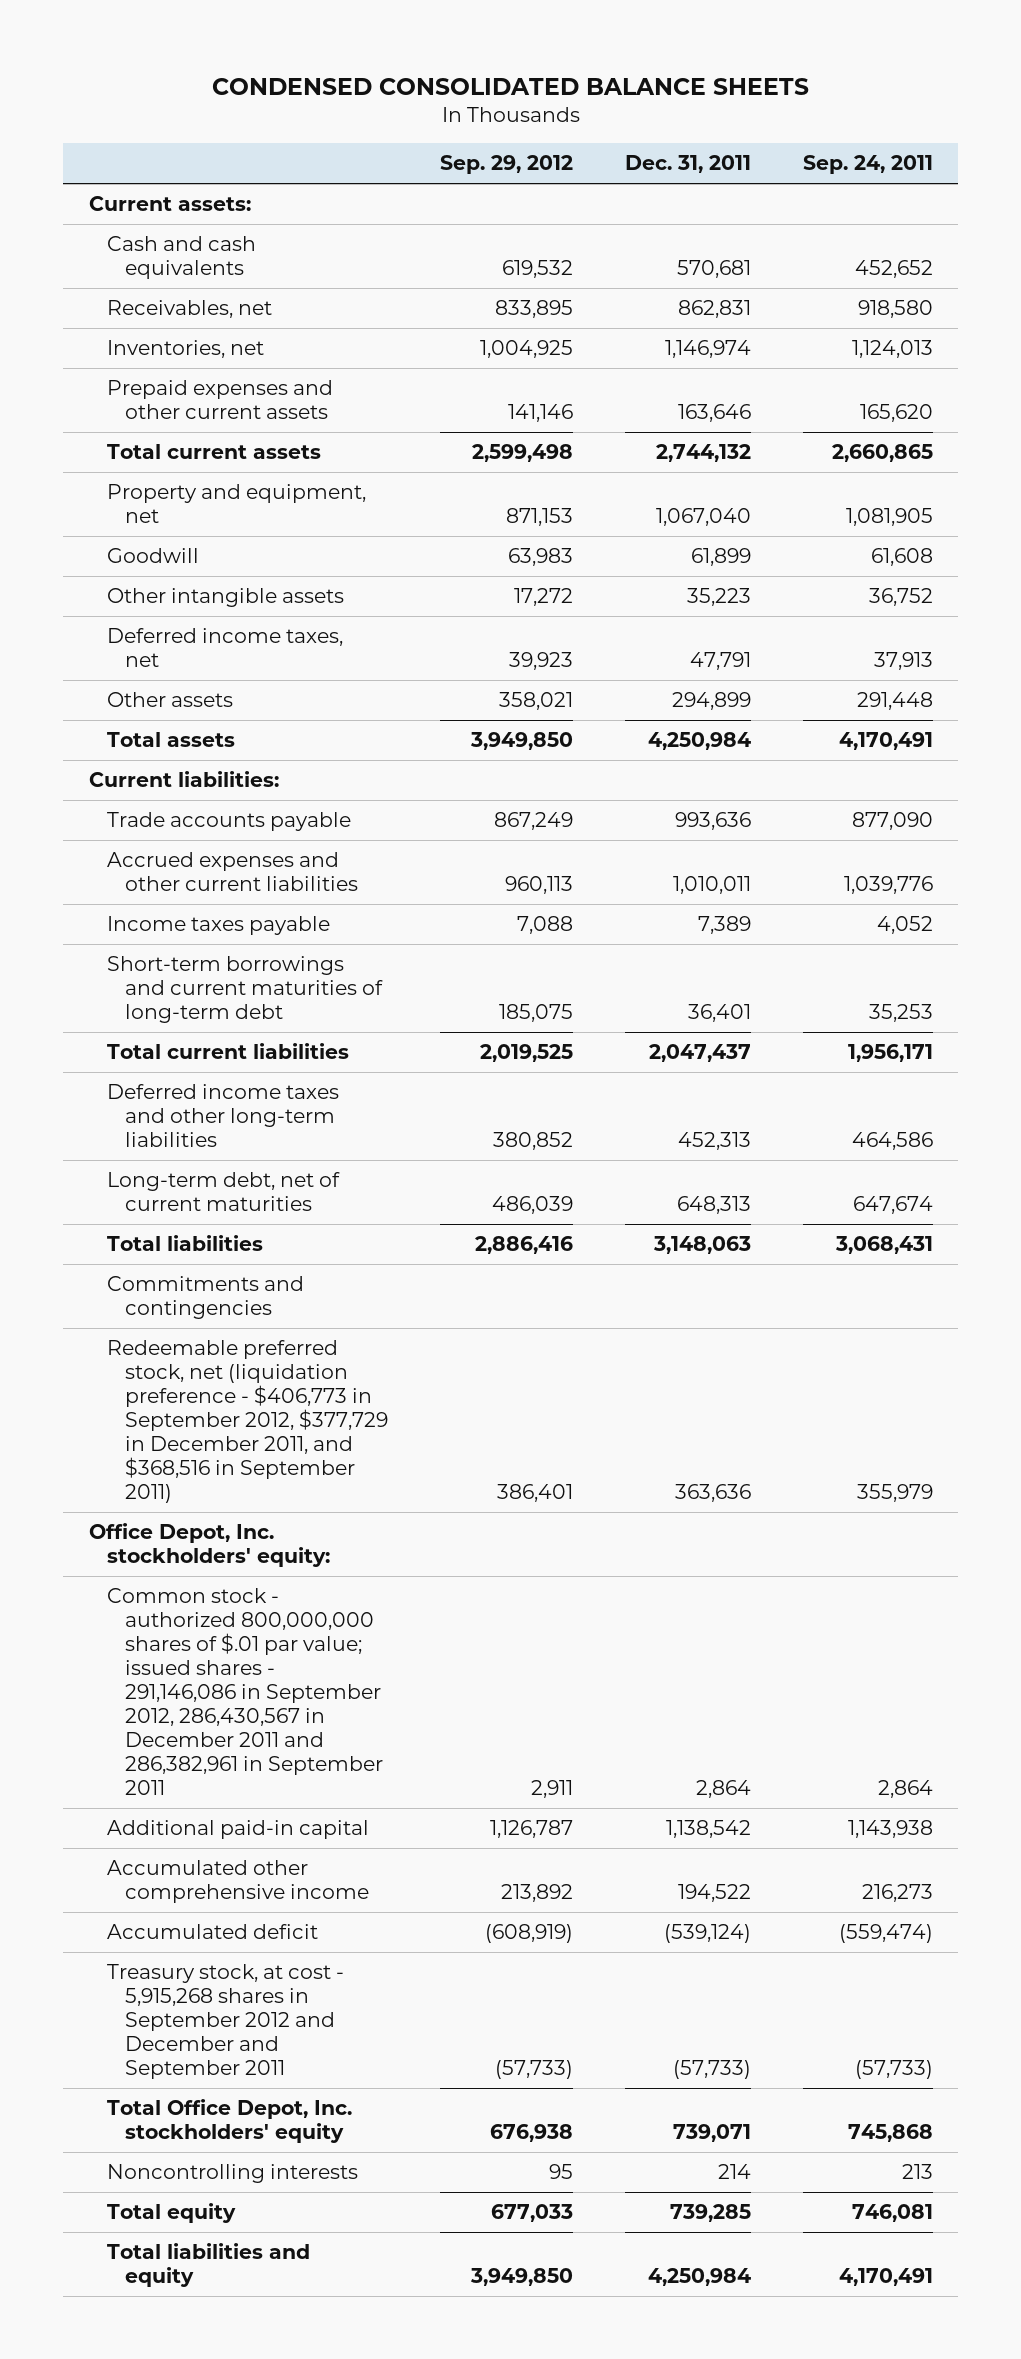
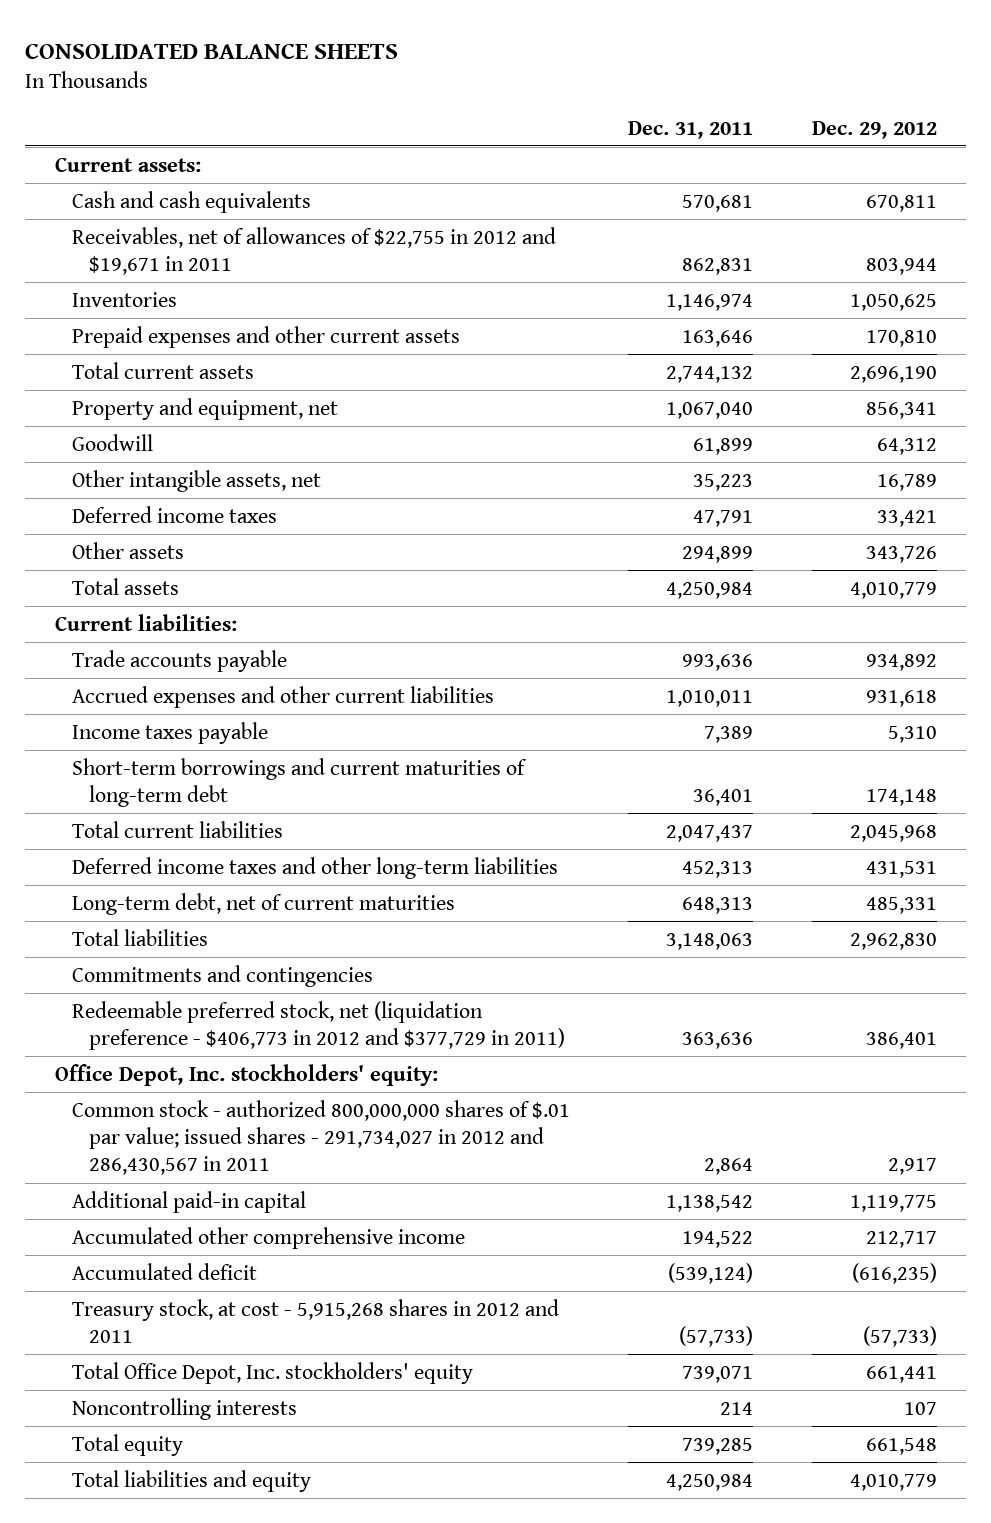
[211,77,809,95] CONDENSED CONSOLIDATED BALANCE SHEETS -> [25,42,399,59] CONSOLIDATED BALANCE SHEETS
[439,155,573,175] Sep. 29, 2012 -> none
[802,155,933,175] Sep. 24, 2011 -> none
none -> [811,120,937,139] Dec. 29, 2012
[106,300,272,319] Receivables, net -> [71,226,556,275] Receivables, net of allowances of $22,755 in 2012 and $19,671 in 2011
[106,340,264,359] Inventories, net -> [71,291,177,307] Inventories
[106,588,344,608] Other intangible assets -> [71,469,321,492] Other intangible assets, net
[106,628,343,668] Deferred income taxes, net -> [71,505,277,523] Deferred income taxes
[106,1340,388,1504] Redeemable preferred stock, net (liquidation preference - $406,773 in September 2012, $377,729 in December 2011, and $368,516 in September 2011) -> [71,1000,565,1050] Redeemable preferred stock, net (liquidation preference - $406,773 in 2012 and $377,729 in 2011)
[106,1588,383,1796] Common stock - authorized 800,000,000 shares of $.01 par value; issued shares - 291,146,086 in September 2012, 286,430,567 in December 2011 and 286,382,961 in September 2011 -> [71,1099,570,1176] Common stock - authorized 800,000,000 shares of $.01 par value; issued shares - 291,734,027 in 2012 and 286,430,567 in 2011
[106,1964,344,2080] Treasury stock, at cost - 5,915,268 shares in September 2012 and December and September 2011 -> [71,1298,559,1343] Treasury stock, at cost - 5,915,268 shares in 2012 and 2011

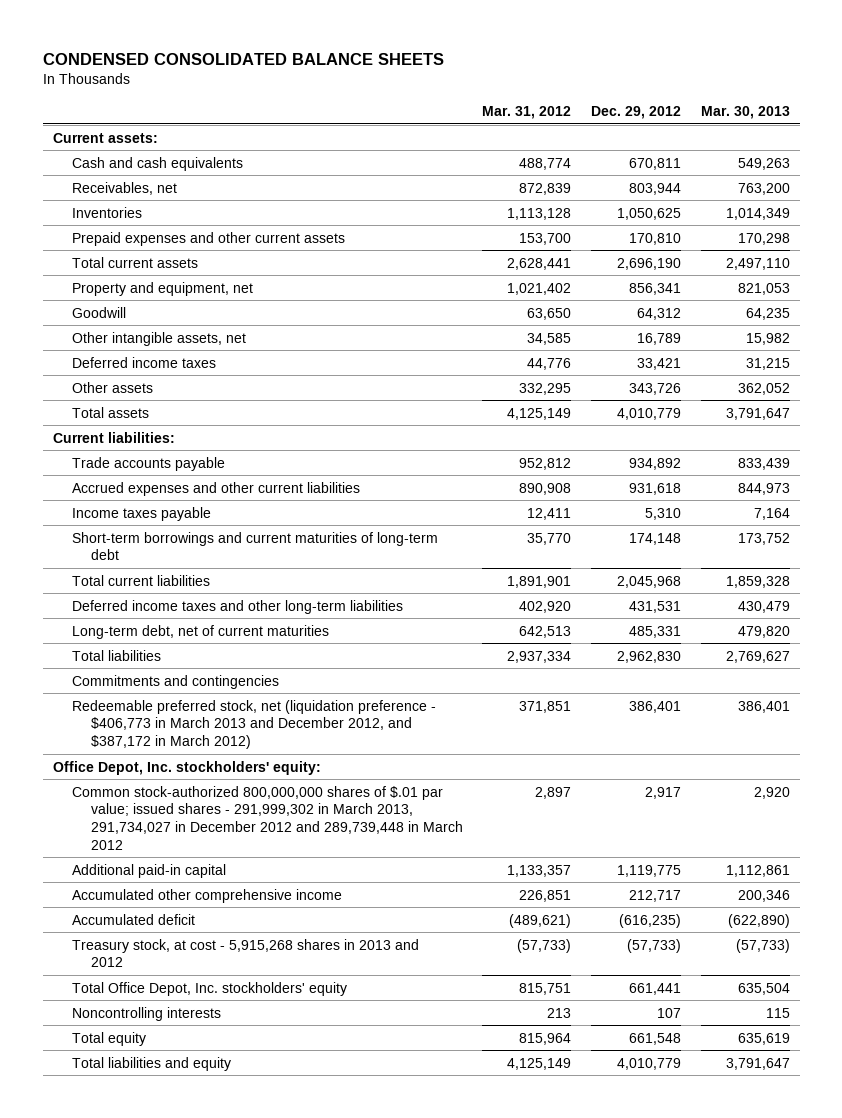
[25,42,399,59] CONSOLIDATED BALANCE SHEETS -> [42,52,444,65] CONDENSED CONSOLIDATED BALANCE SHEETS
[628,120,754,139] Dec. 31, 2011 -> none
none -> [482,105,572,119] Mar. 31, 2012
none -> [700,105,790,119] Mar. 30, 2013
[71,226,556,275] Receivables, net of allowances of $22,755 in 2012 and $19,671 in 2011 -> [71,181,177,195] Receivables, net
[71,1000,565,1050] Redeemable preferred stock, net (liquidation preference - $406,773 in 2012 and $377,729 in 2011) -> [71,699,436,749] Redeemable preferred stock, net (liquidation preference - $406,773 in March 2013 and December 2012, and $387,172 in March 2012)
[71,1099,570,1176] Common stock - authorized 800,000,000 shares of $.01 par value; issued shares - 291,734,027 in 2012 and 286,430,567 in 2011 -> [71,785,463,850] Common stock-authorized 800,000,000 shares of $.01 par value; issued shares - 291,999,302 in March 2013, 291,734,027 in December 2012 and 289,739,448 in March 2012
[71,1298,559,1343] Treasury stock, at cost - 5,915,268 shares in 2012 and 2011 -> [71,938,419,968] Treasury stock, at cost - 5,915,268 shares in 2013 and 2012

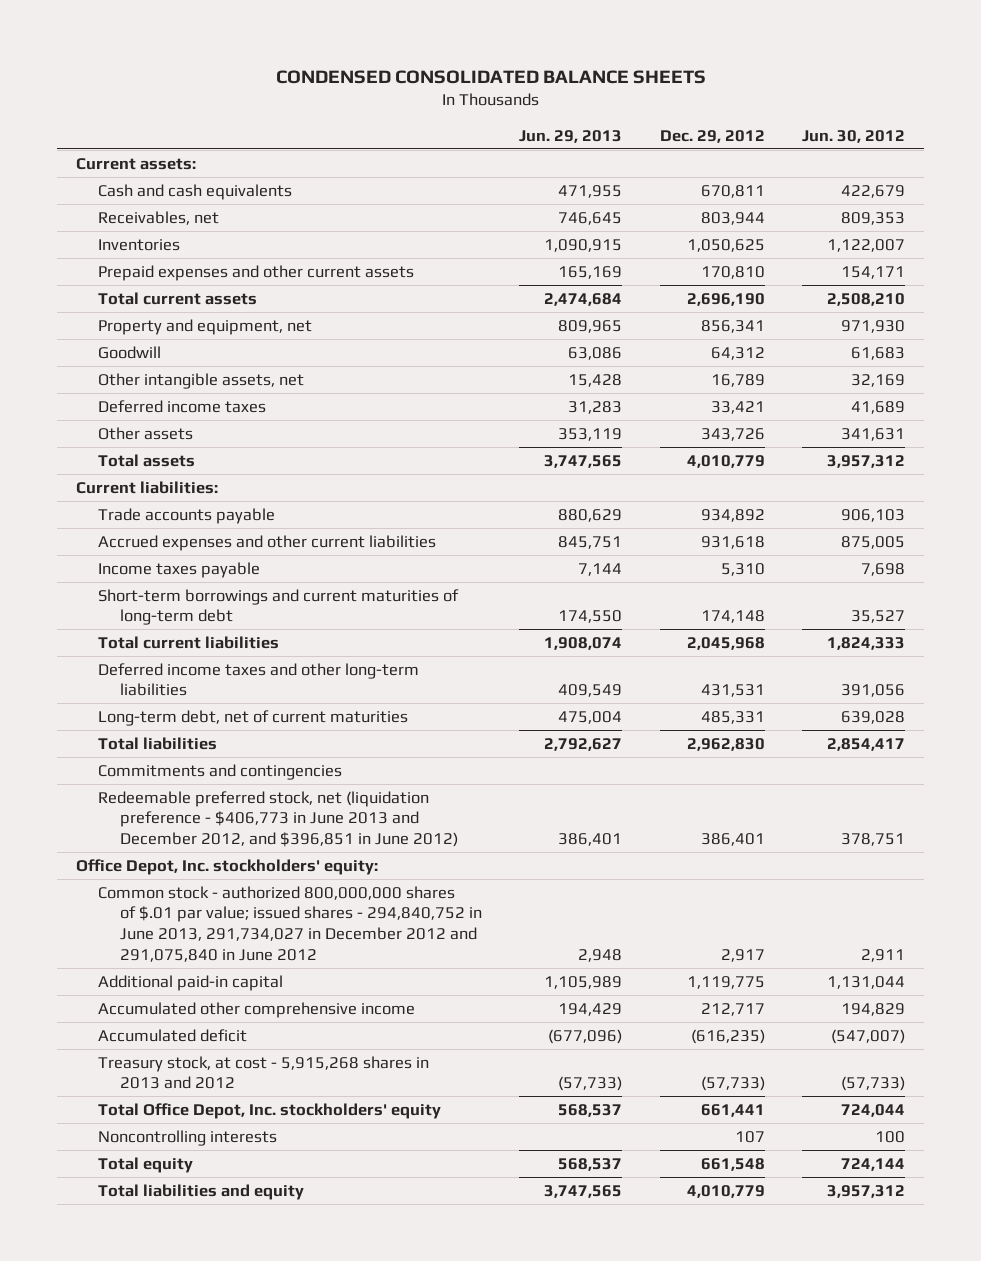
[482,105,572,119] Mar. 31, 2012 -> none
[700,105,790,119] Mar. 30, 2013 -> none
none -> [519,129,623,143] Jun. 29, 2013
none -> [802,129,906,143] Jun. 30, 2012
[71,699,436,749] Redeemable preferred stock, net (liquidation preference - $406,773 in March 2013 and December 2012, and $387,172 in March 2012) -> [98,790,458,847] Redeemable preferred stock, net (liquidation preference - $406,773 in June 2013 and December 2012, and $396,851 in June 2012)
[71,785,463,850] Common stock-authorized 800,000,000 shares of $.01 par value; issued shares - 291,999,302 in March 2013, 291,734,027 in December 2012 and 289,739,448 in March 2012 -> [98,885,482,962] Common stock - authorized 800,000,000 shares of $.01 par value; issued shares - 294,840,752 in June 2013, 291,734,027 in December 2012 and 291,075,840 in June 2012

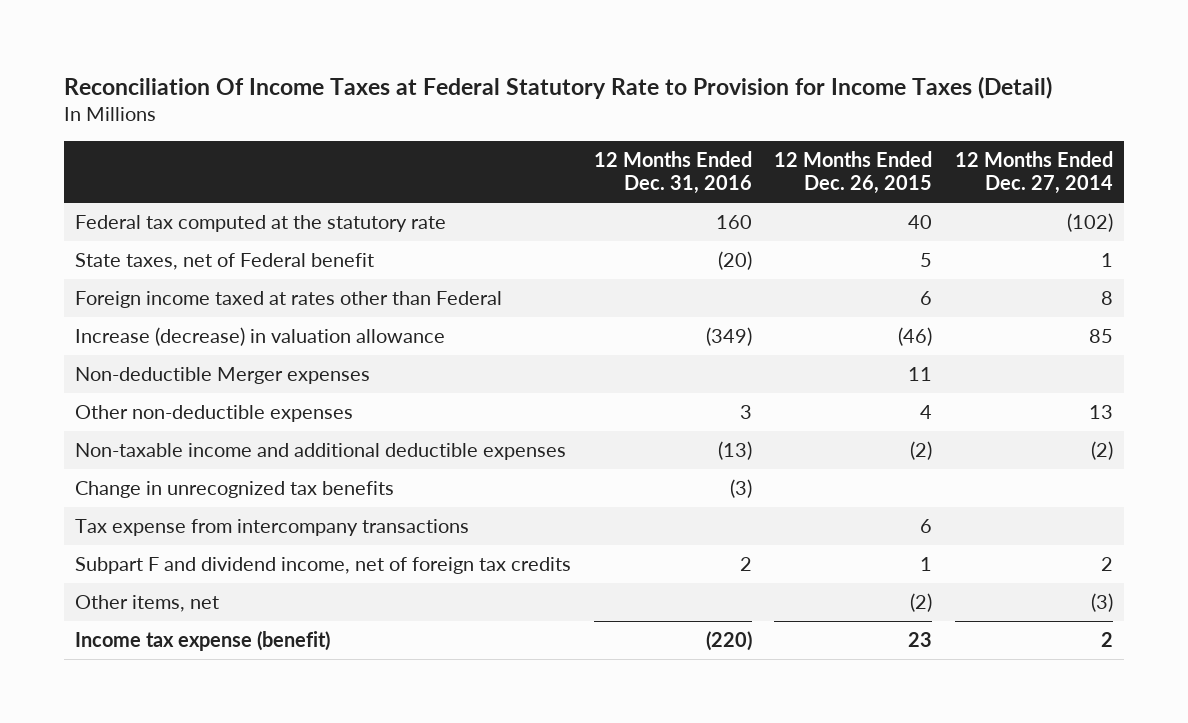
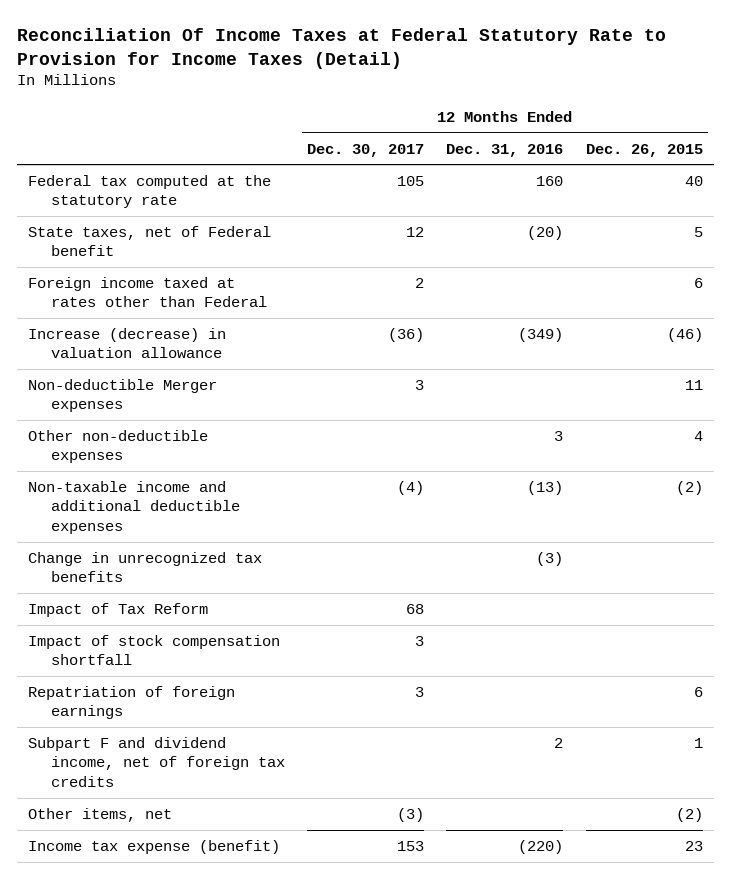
[955,151,1114,195] 12 Months Ended Dec. 27, 2014 -> none
none -> [307,143,425,157] Dec. 30, 2017
[75,519,470,537] Tax expense from intercompany transactions -> none
none -> [27,603,208,618] Impact of Tax Reform
none -> [27,635,280,666] Impact of stock compensation shortfall
none -> [27,686,235,720] Repatriation of foreign earnings

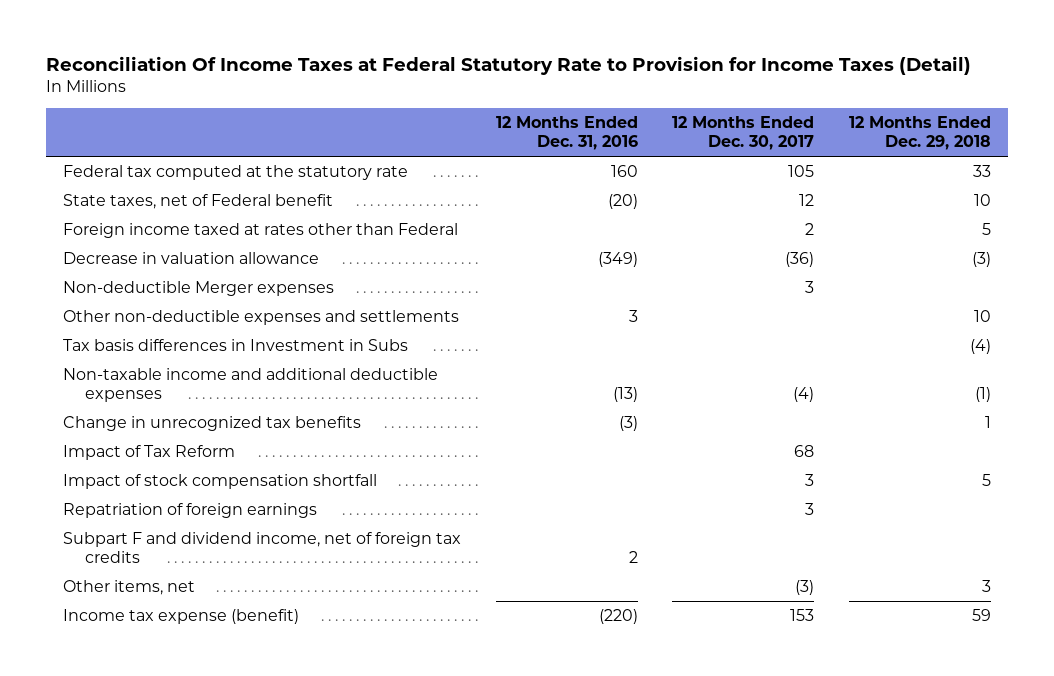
[585,143,703,157] Dec. 26, 2015 -> none
none -> [848,116,991,151] 12 Months Ended Dec. 29, 2018
[27,328,226,359] Increase (decrease) in valuation allowance -> [63,252,320,265] Decrease in valuation allowance
[27,430,208,464] Other non-deductible expenses -> [63,310,460,326] Other non-deductible expenses and settlements
none -> [63,339,409,352] Tax basis differences in Investment in Subs

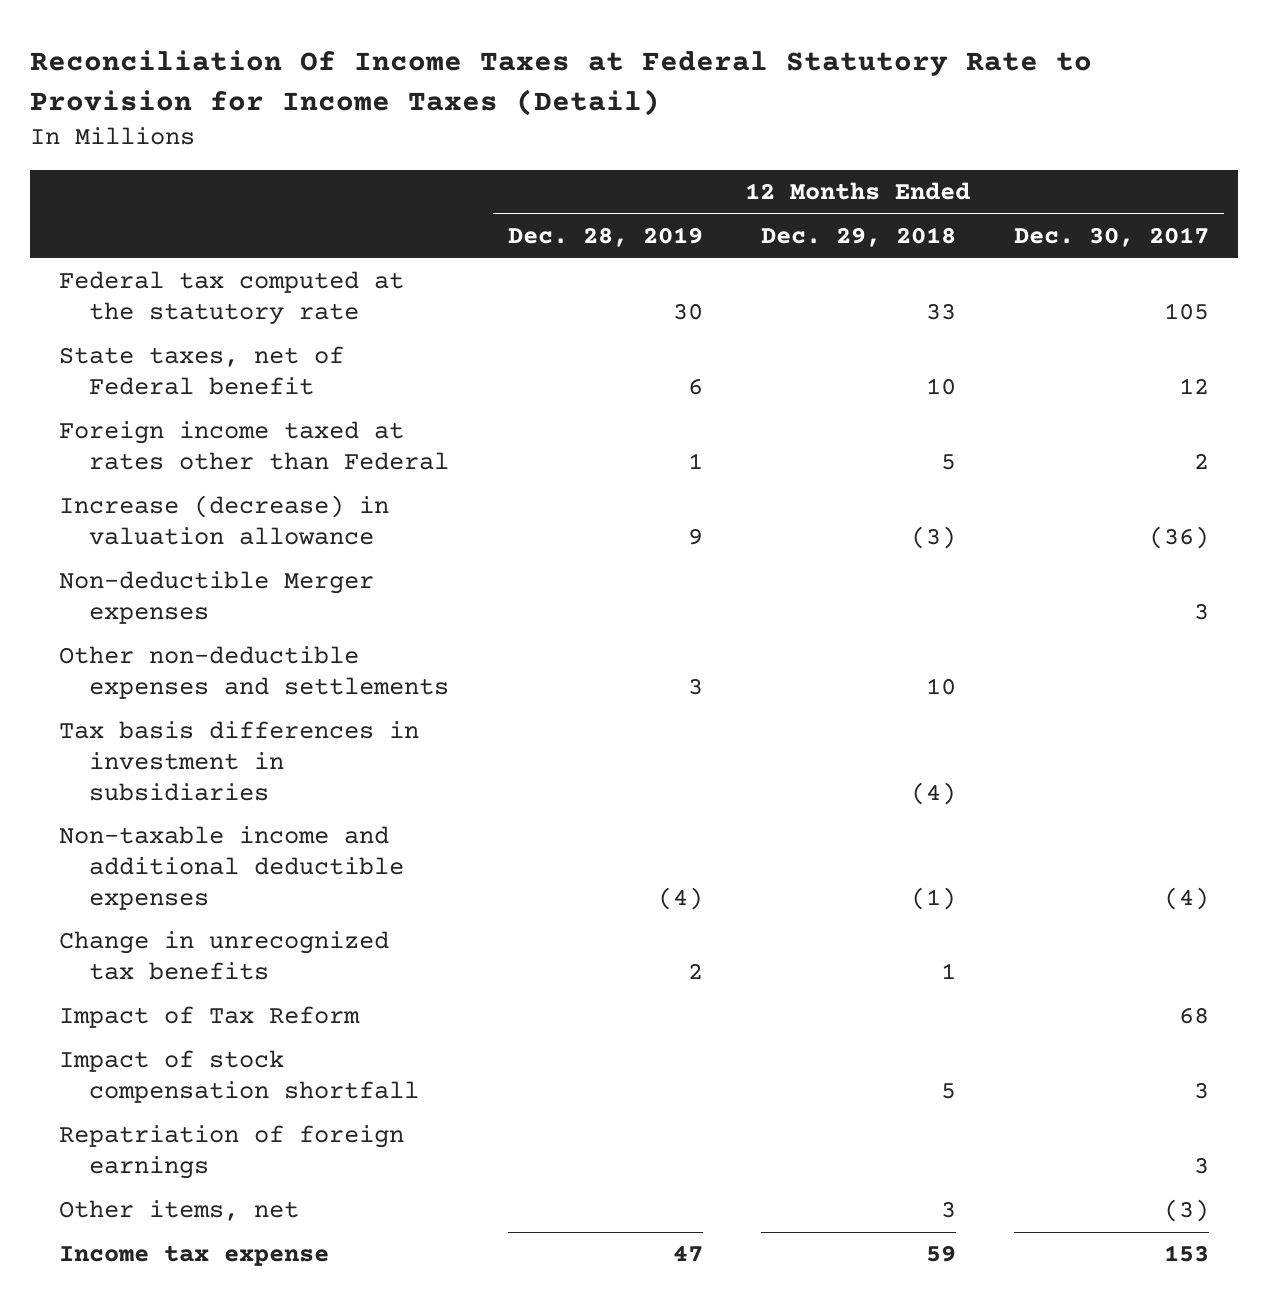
[495,116,638,151] 12 Months Ended Dec. 31, 2016 -> none
none -> [507,227,703,248] Dec. 28, 2019
[63,252,320,265] Decrease in valuation allowance -> [59,495,390,546] Increase (decrease) in valuation allowance
[63,339,409,352] Tax basis differences in Investment in Subs -> [59,721,420,801] Tax basis differences in investment in subsidiaries
[63,532,462,564] Subpart F and dividend income, net of foreign tax credits -> none
[63,609,300,625] Income tax expense (benefit) -> [59,1245,330,1267] Income tax expense

